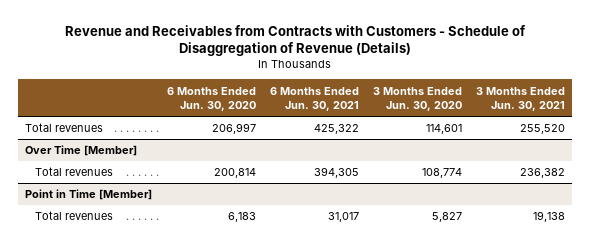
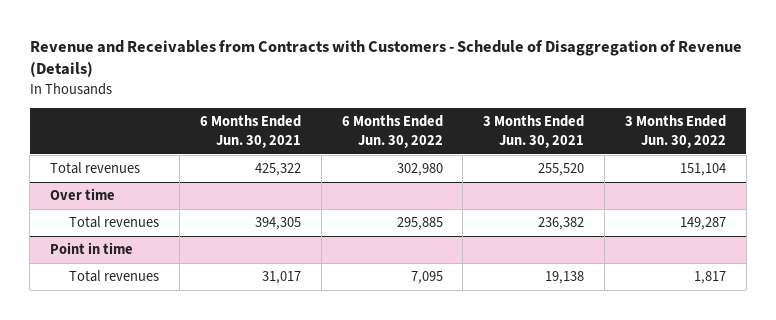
[166,86,256,112] 6 Months Ended Jun. 30, 2020 -> none
[373,86,463,112] 3 Months Ended Jun. 30, 2020 -> none
none -> [341,115,443,149] 6 Months Ended Jun. 30, 2022
none -> [624,115,726,149] 3 Months Ended Jun. 30, 2022
[25,145,138,157] Over Time [Member] -> [49,188,115,201] Over time
[25,189,153,201] Point in Time [Member] -> [49,242,133,255] Point in time

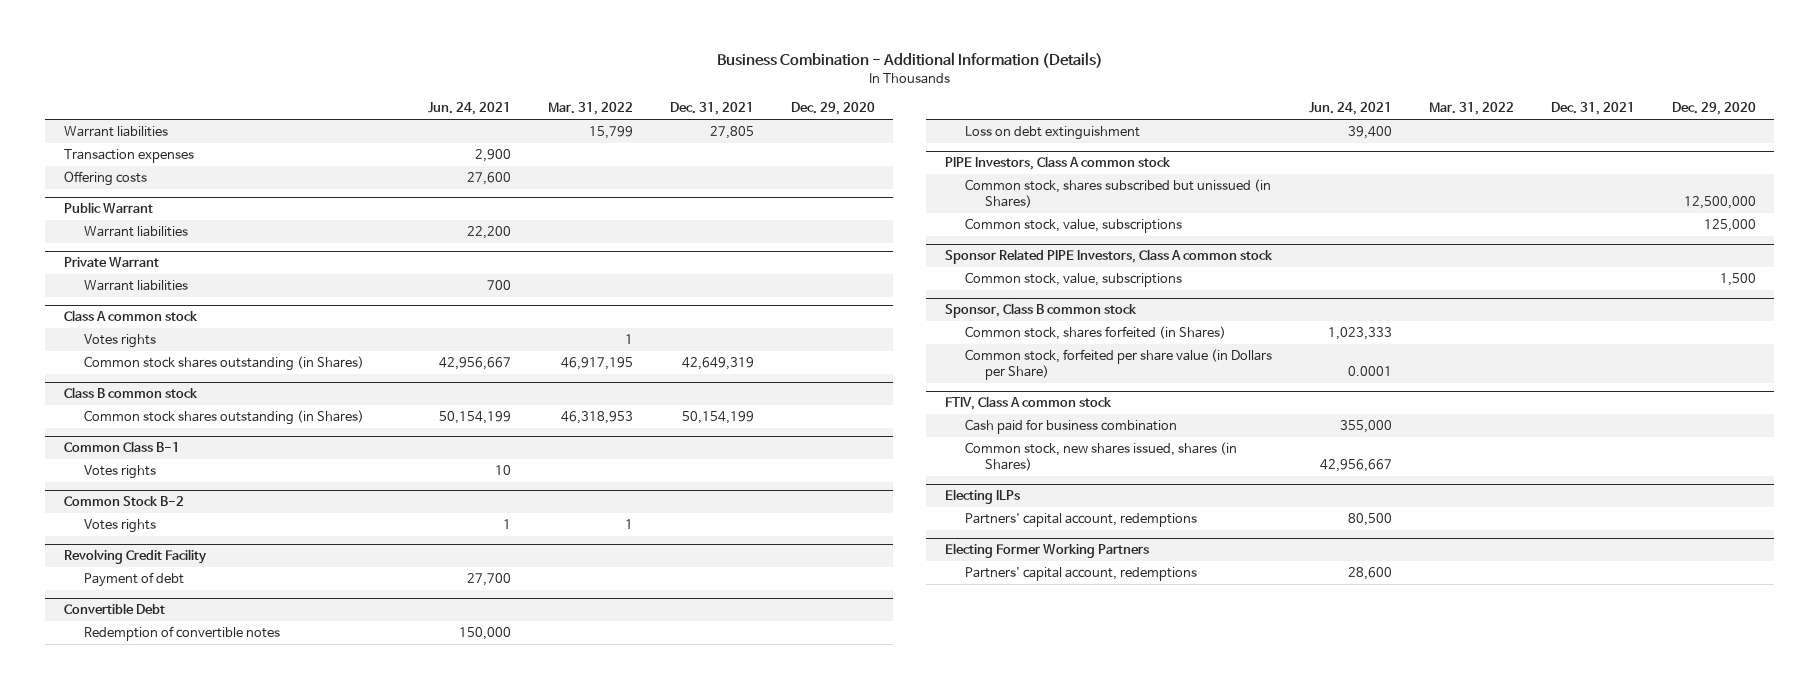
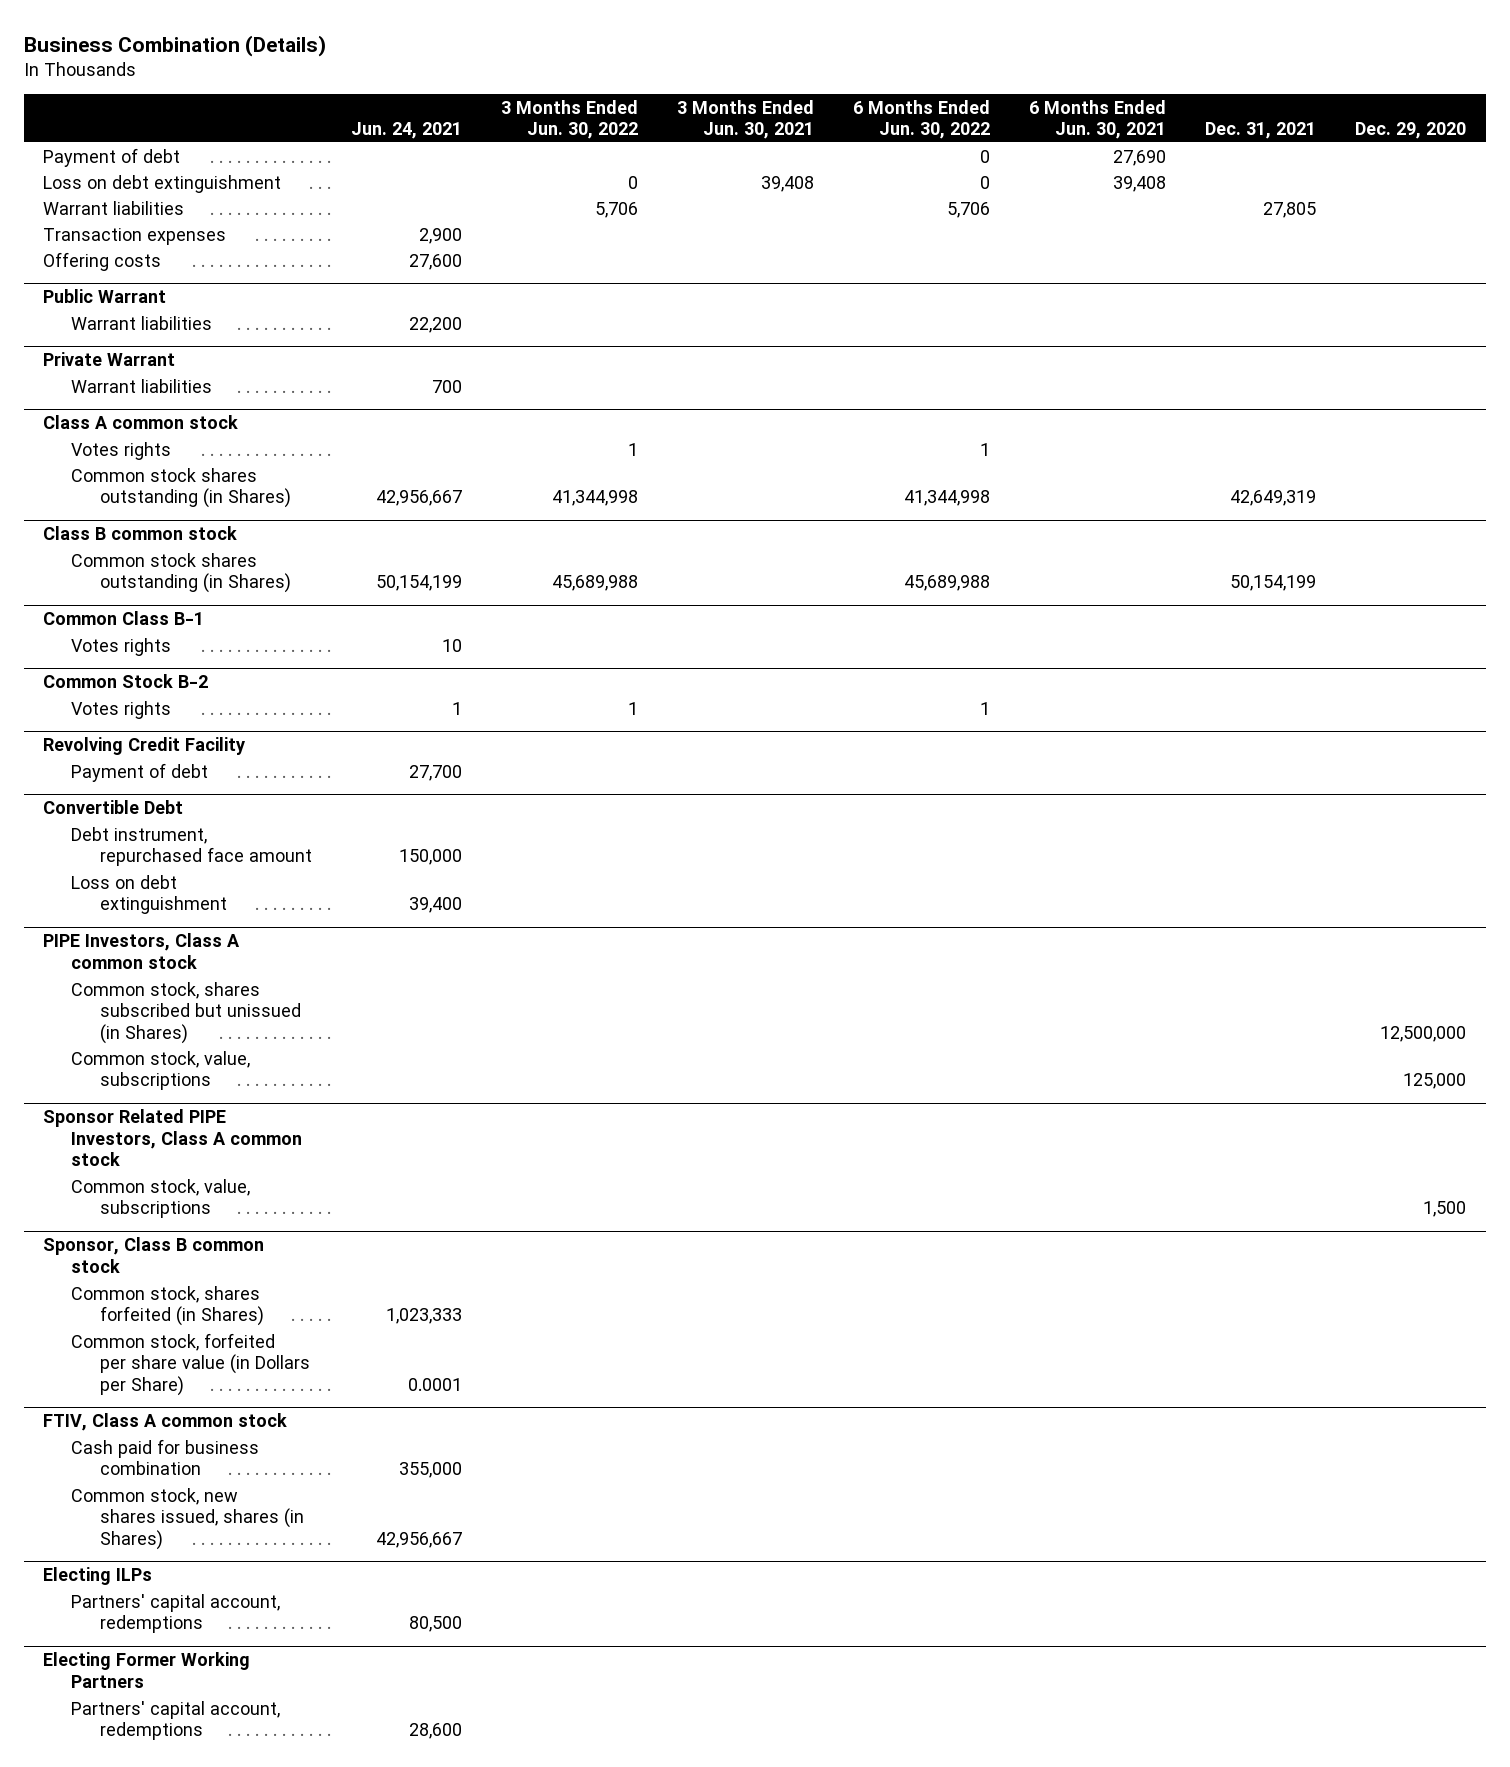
[716,52,1103,69] Business Combination - Additional Information (Details) -> [23,34,326,57] Business Combination (Details)
[547,102,633,116] Mar. 31, 2022 -> none
none -> [500,99,638,140] 3 Months Ended Jun. 30, 2022
none -> [676,99,814,140] 3 Months Ended Jun. 30, 2021
none -> [853,99,991,140] 6 Months Ended Jun. 30, 2022
none -> [1029,99,1167,140] 6 Months Ended Jun. 30, 2021
none -> [43,147,181,167] Payment of debt
none -> [43,174,282,193] Loss on debt extinguishment
[83,626,280,642] Redemption of convertible notes -> none
none -> [71,826,312,867] Debt instrument, repurchased face amount

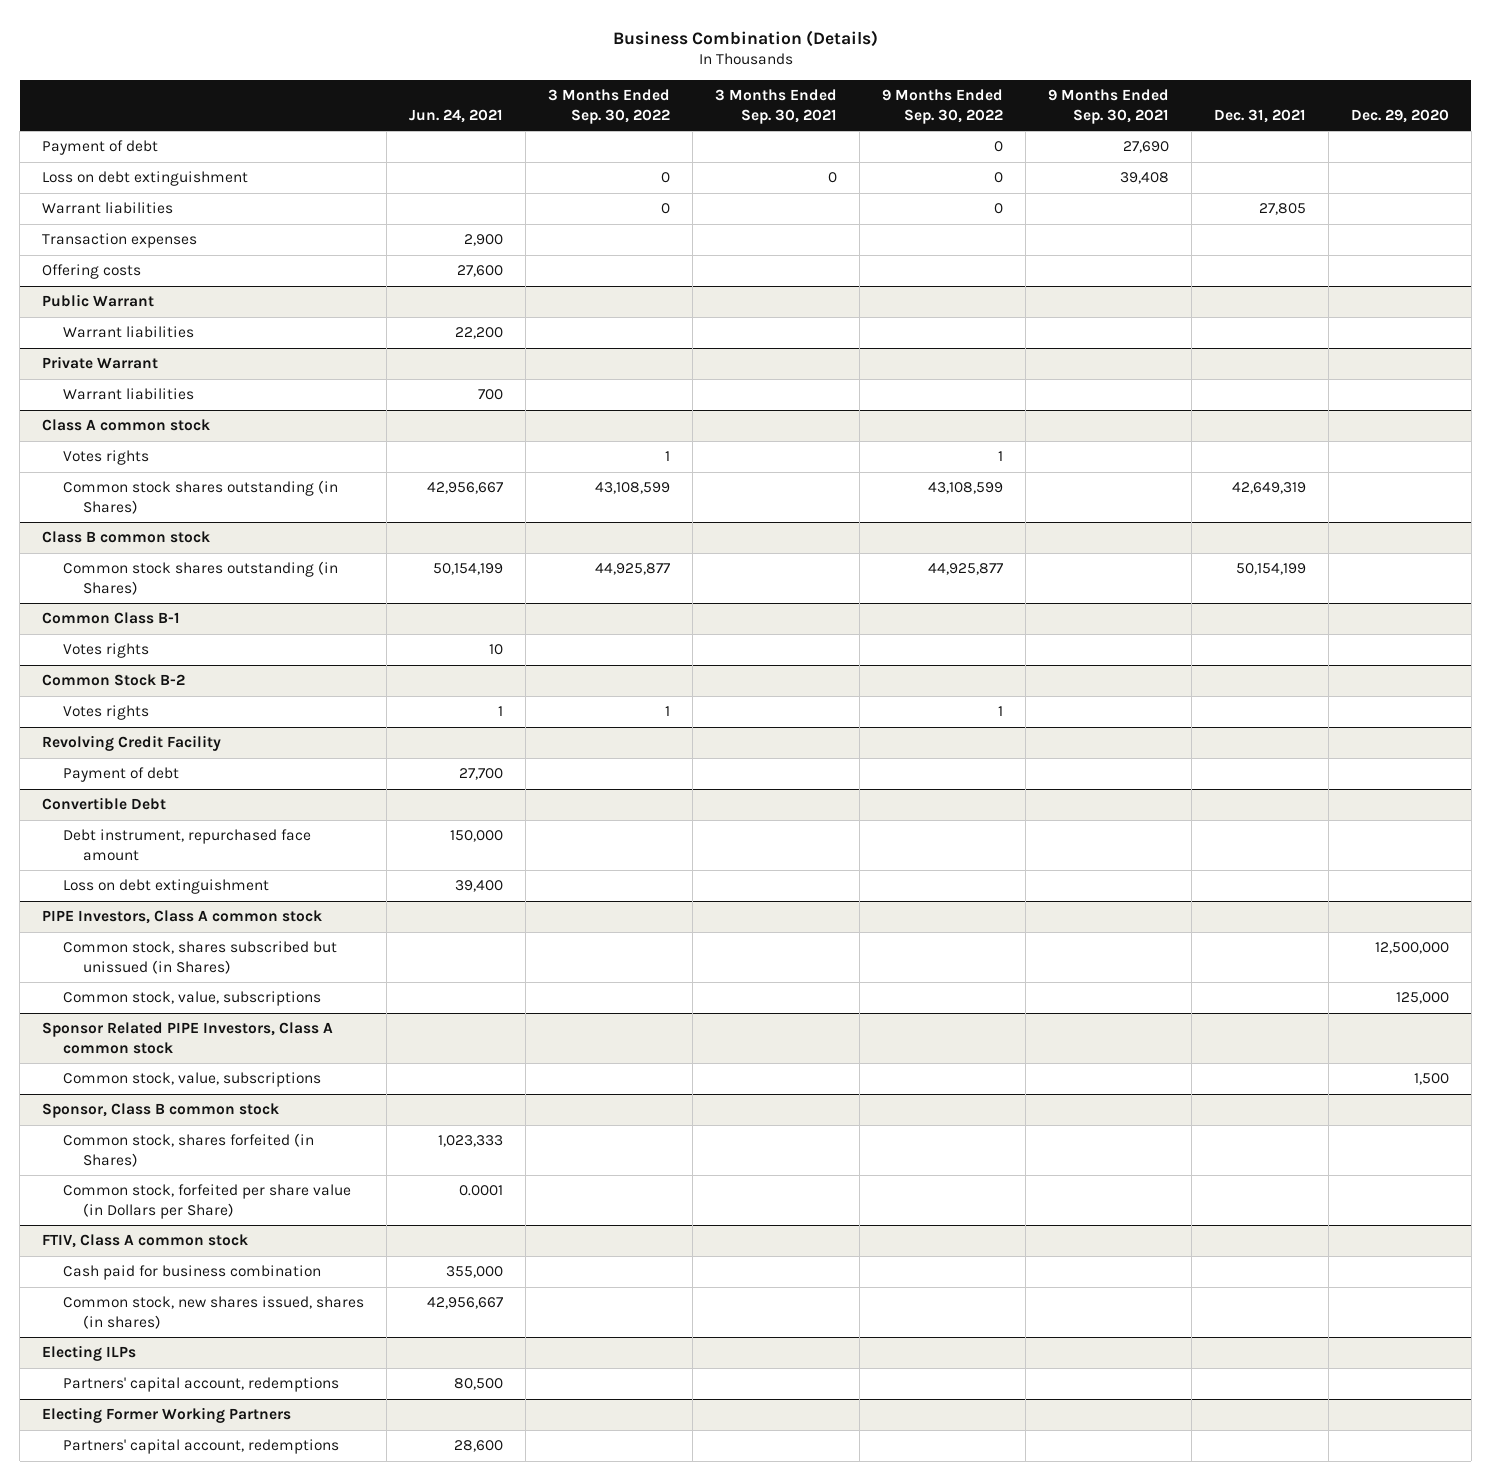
[500,99,638,140] 3 Months Ended Jun. 30, 2022 -> none
[676,99,814,140] 3 Months Ended Jun. 30, 2021 -> none
[853,99,991,140] 6 Months Ended Jun. 30, 2022 -> none
[1029,99,1167,140] 6 Months Ended Jun. 30, 2021 -> none
none -> [547,88,670,124] 3 Months Ended Sep. 30, 2022
none -> [714,88,837,124] 3 Months Ended Sep. 30, 2021
none -> [881,88,1003,124] 9 Months Ended Sep. 30, 2022
none -> [1047,88,1169,124] 9 Months Ended Sep. 30, 2021
[71,1487,304,1550] Common stock, new shares issued, shares (in Shares) -> [62,1296,364,1329] Common stock, new shares issued, shares (in shares)

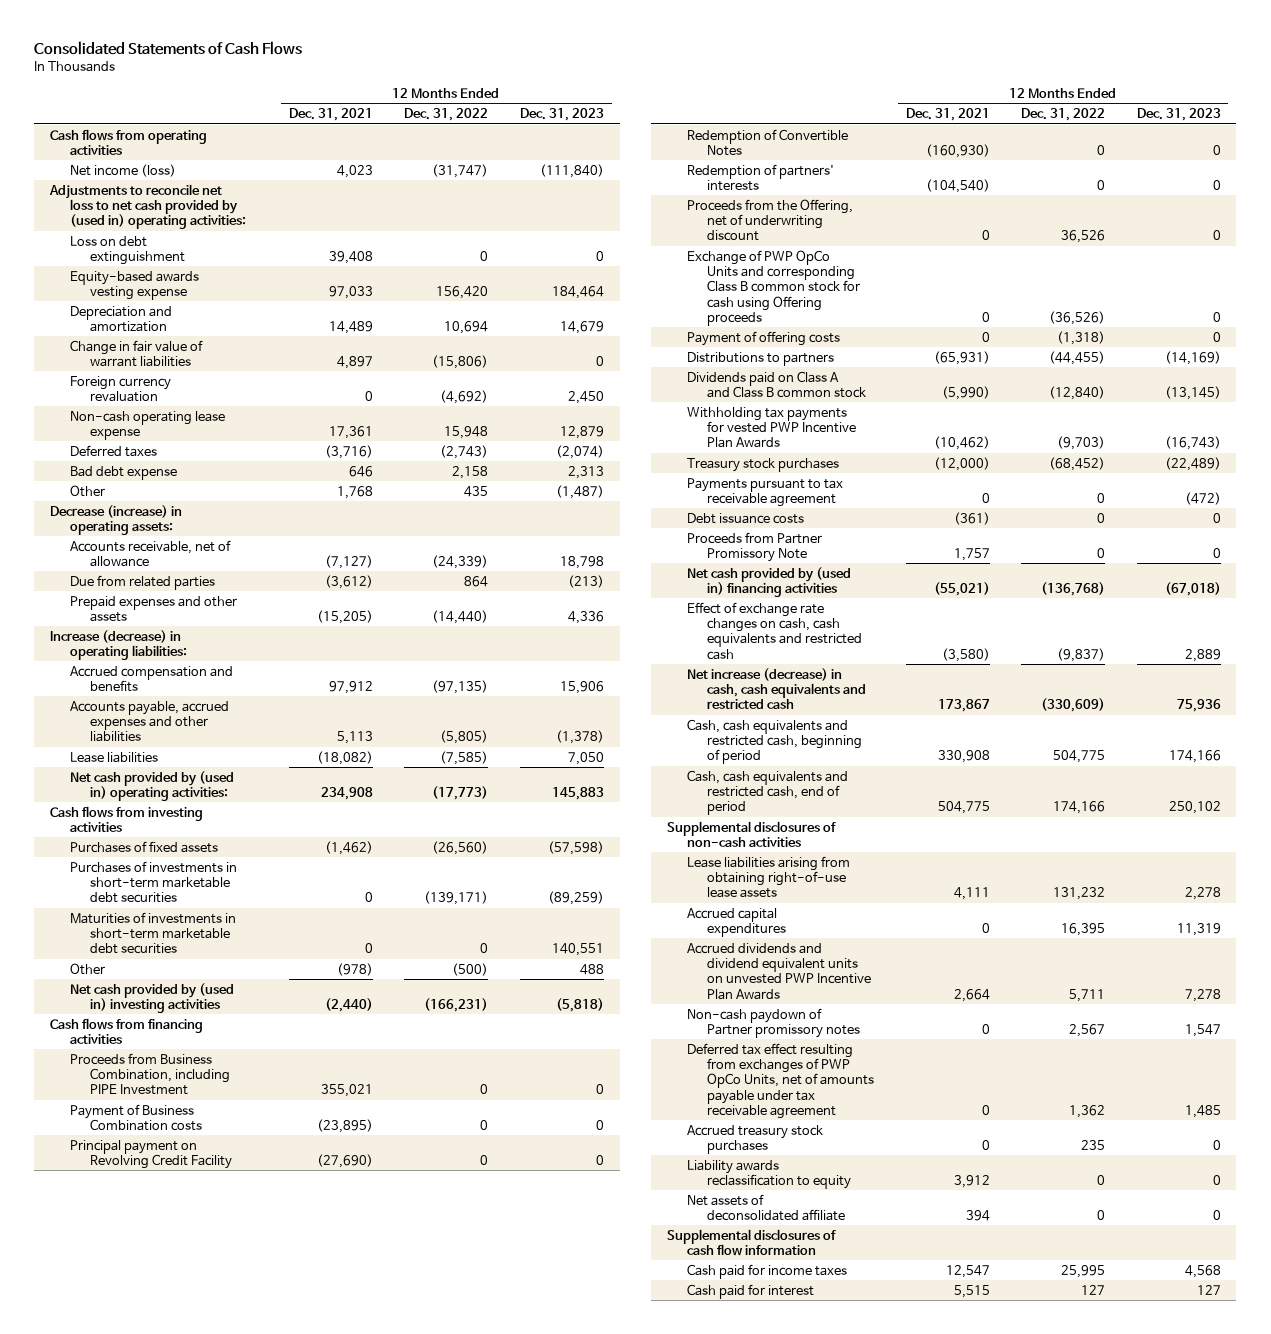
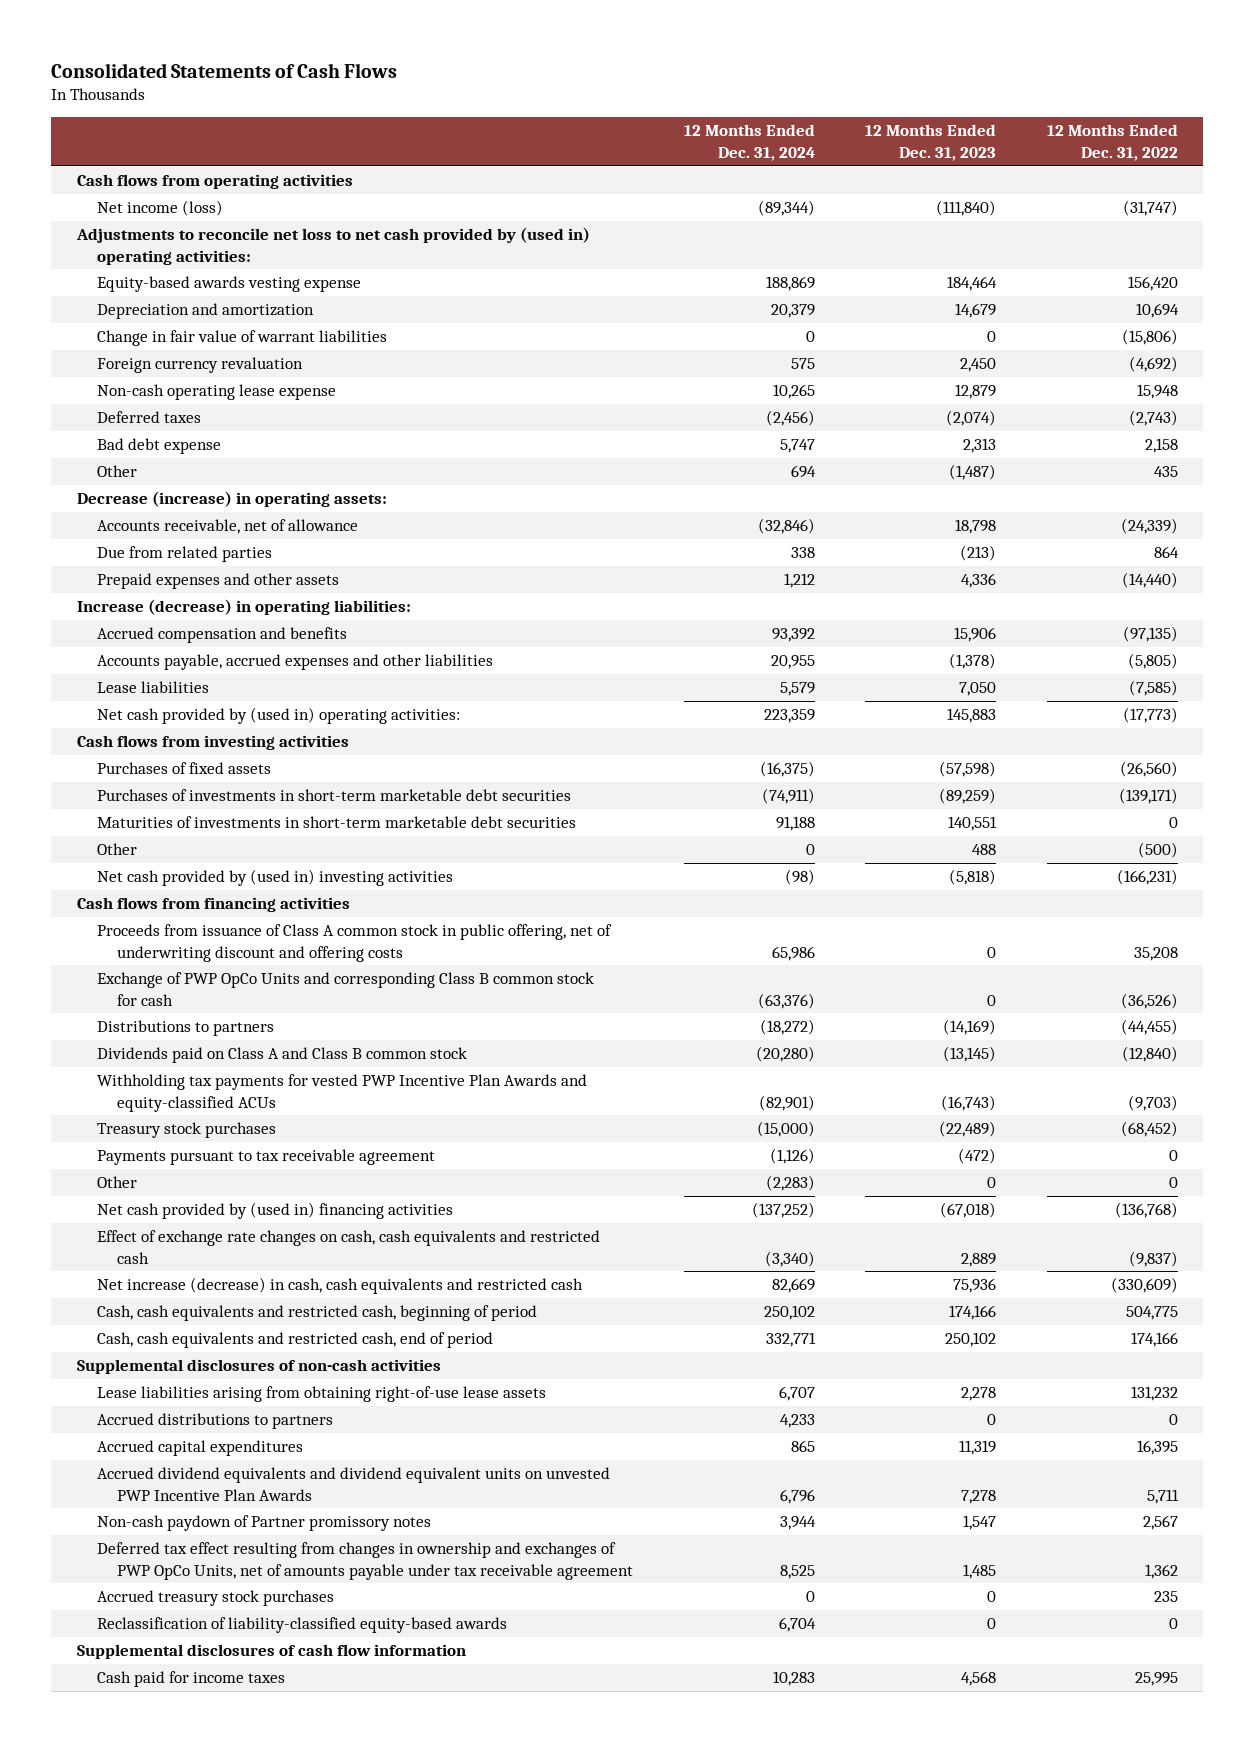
[288,108,373,122] Dec. 31, 2021 -> none
none -> [683,124,815,161] 12 Months Ended Dec. 31, 2024
[70,235,186,265] Loss on debt extinguishment -> none
[70,1052,231,1096] Proceeds from Business Combination, including PIPE Investment -> none
[70,1103,203,1131] Payment of Business Combination costs -> none
[70,1139,233,1169] Principal payment on Revolving Credit Facility -> none
[687,128,849,156] Redemption of Convertible Notes -> none
[687,163,835,191] Redemption of partners' interests -> none
[687,330,841,346] Payment of offering costs -> none
[687,198,854,242] Proceeds from the Offering, net of underwriting discount -> [97,924,613,962] Proceeds from issuance of Class A common stock in public offering, net of underwriting discount and offering costs
[1061,230,1106,244] 36,526 -> [1133,946,1178,961] 35,208
[687,249,861,326] Exchange of PWP OpCo Units and corresponding Class B common stock for cash using Offering proceeds -> [97,972,595,1006] Exchange of PWP OpCo Units and corresponding Class B common stock for cash
[687,406,857,449] Withholding tax payments for vested PWP Incentive Plan Awards -> [97,1074,588,1112] Withholding tax payments for vested PWP Incentive Plan Awards and equity-classified ACUs
[687,512,805,524] Debt issuance costs -> none
[687,531,823,562] Proceeds from Partner Promissory Note -> none
none -> [97,1176,138,1189] Other
none -> [97,1413,334,1430] Accrued distributions to partners
[687,942,872,1000] Accrued dividends and dividend equivalent units on unvested PWP Incentive Plan Awards -> [97,1467,611,1501] Accrued dividend equivalents and dividend equivalent units on unvested PWP Incentive Plan Awards
[687,1042,875,1119] Deferred tax effect resulting from exchanges of PWP OpCo Units, net of amounts payable under tax receivable agreement -> [97,1542,634,1580] Deferred tax effect resulting from changes in ownership and exchanges of PWP OpCo Units, net of amounts payable under tax receivable agreement
[687,1193,846,1221] Net assets of deconsolidated affiliate -> none
[687,1159,852,1189] Liability awards reclassification to equity -> [97,1617,508,1634] Reclassification of liability-classified equity-based awards
[687,1283,815,1299] Cash paid for interest -> none

